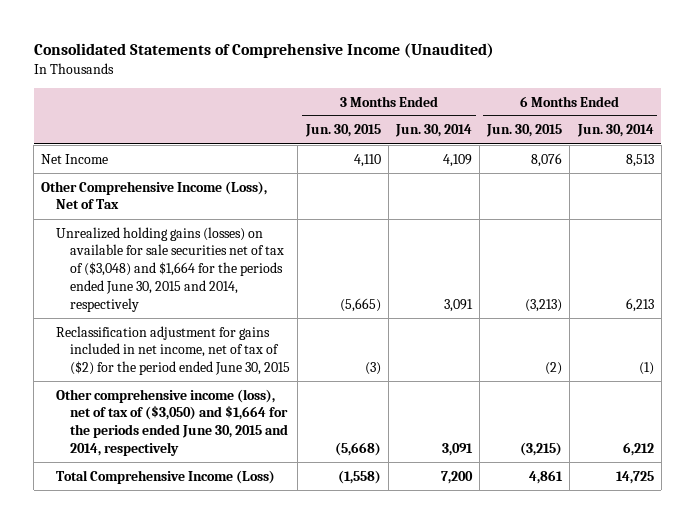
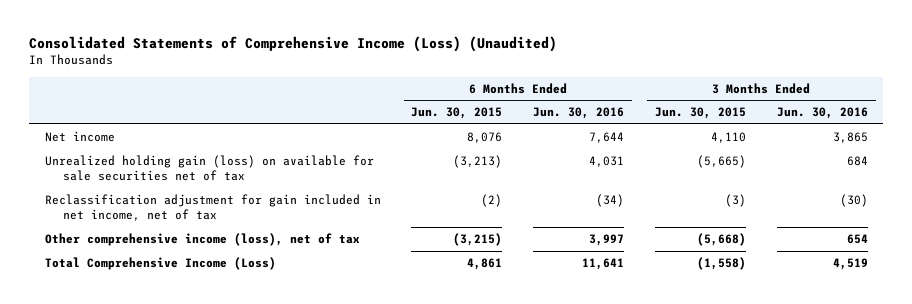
[33,43,494,59] Consolidated Statements of Comprehensive Income (Unaudited) -> [29,36,558,53] Consolidated Statements of Comprehensive Income (Loss) (Unaudited)
[394,124,472,138] Jun. 30, 2014 -> none
[576,124,654,138] Jun. 30, 2014 -> none
none -> [533,107,625,120] Jun. 30, 2016
none -> [776,107,868,120] Jun. 30, 2016
[41,180,268,210] Other Comprehensive Income (Loss), Net of Tax -> none
[41,153,109,164] Net Income -> [44,131,115,143] Net income
[55,226,285,312] Unrealized holding gains (losses) on available for sale securities net of tax of ($3,048) and $1,664 for the periods ended June 30, 2015 and 2014, respectively -> [44,155,374,182] Unrealized holding gain (loss) on available for sale securities net of tax
[55,325,291,376] Reclassification adjustment for gains included in net income, net of tax of ($2) for the period ended June 30, 2015 -> [44,194,381,222] Reclassification adjustment for gain included in net income, net of tax
[55,388,289,457] Other comprehensive income (loss), net of tax of ($3,050) and $1,664 for the periods ended June 30, 2015 and 2014, respectively -> [44,233,360,247] Other comprehensive income (loss), net of tax

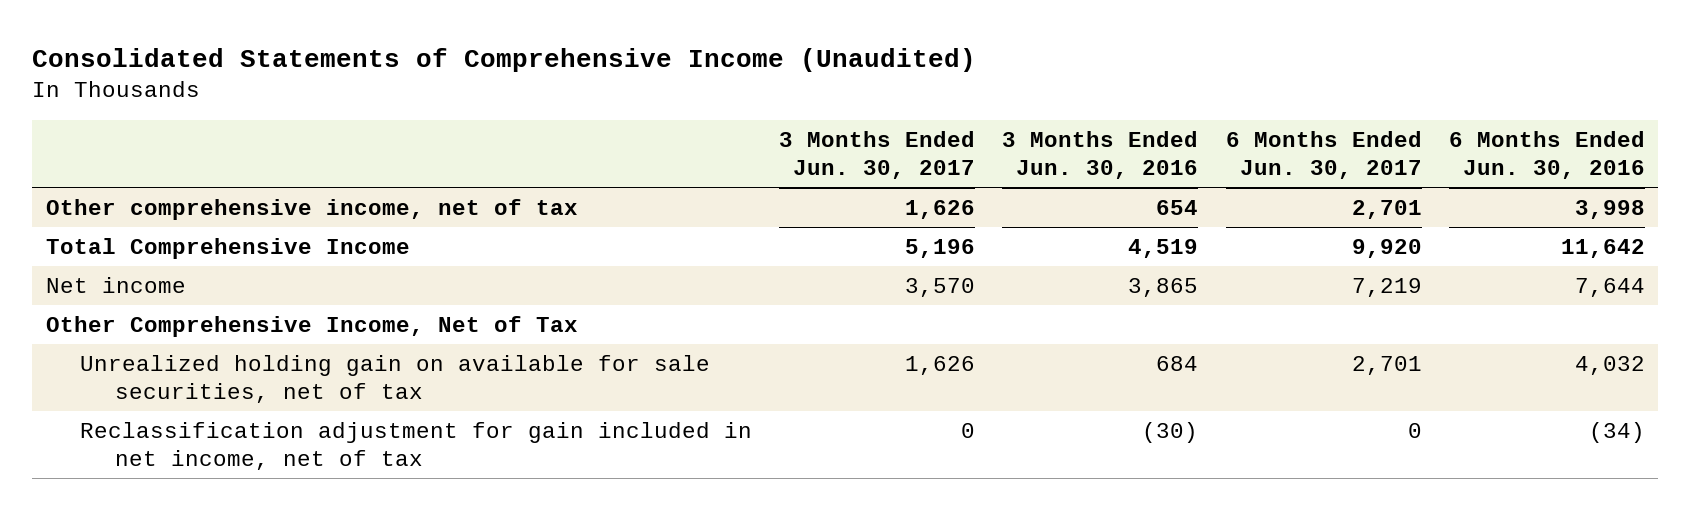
[29,36,558,53] Consolidated Statements of Comprehensive Income (Loss) (Unaudited) -> [32,48,977,73] Consolidated Statements of Comprehensive Income (Unaudited)
[411,107,503,120] Jun. 30, 2015 -> none
[655,107,747,120] Jun. 30, 2015 -> none
none -> [779,130,976,180] 3 Months Ended Jun. 30, 2017
none -> [1225,130,1422,180] 6 Months Ended Jun. 30, 2017
none -> [45,198,578,220] Other comprehensive income, net of tax
none -> [45,237,410,259] Total Comprehensive Income
none -> [45,315,578,337] Other Comprehensive Income, Net of Tax
[44,155,374,182] Unrealized holding gain (loss) on available for sale securities net of tax -> [80,354,711,404] Unrealized holding gain on available for sale securities, net of tax
[589,156,625,168] 4,031 -> [1574,355,1645,375] 4,032
[44,233,360,247] Other comprehensive income (loss), net of tax -> none
[44,257,276,271] Total Comprehensive Income (Loss) -> none

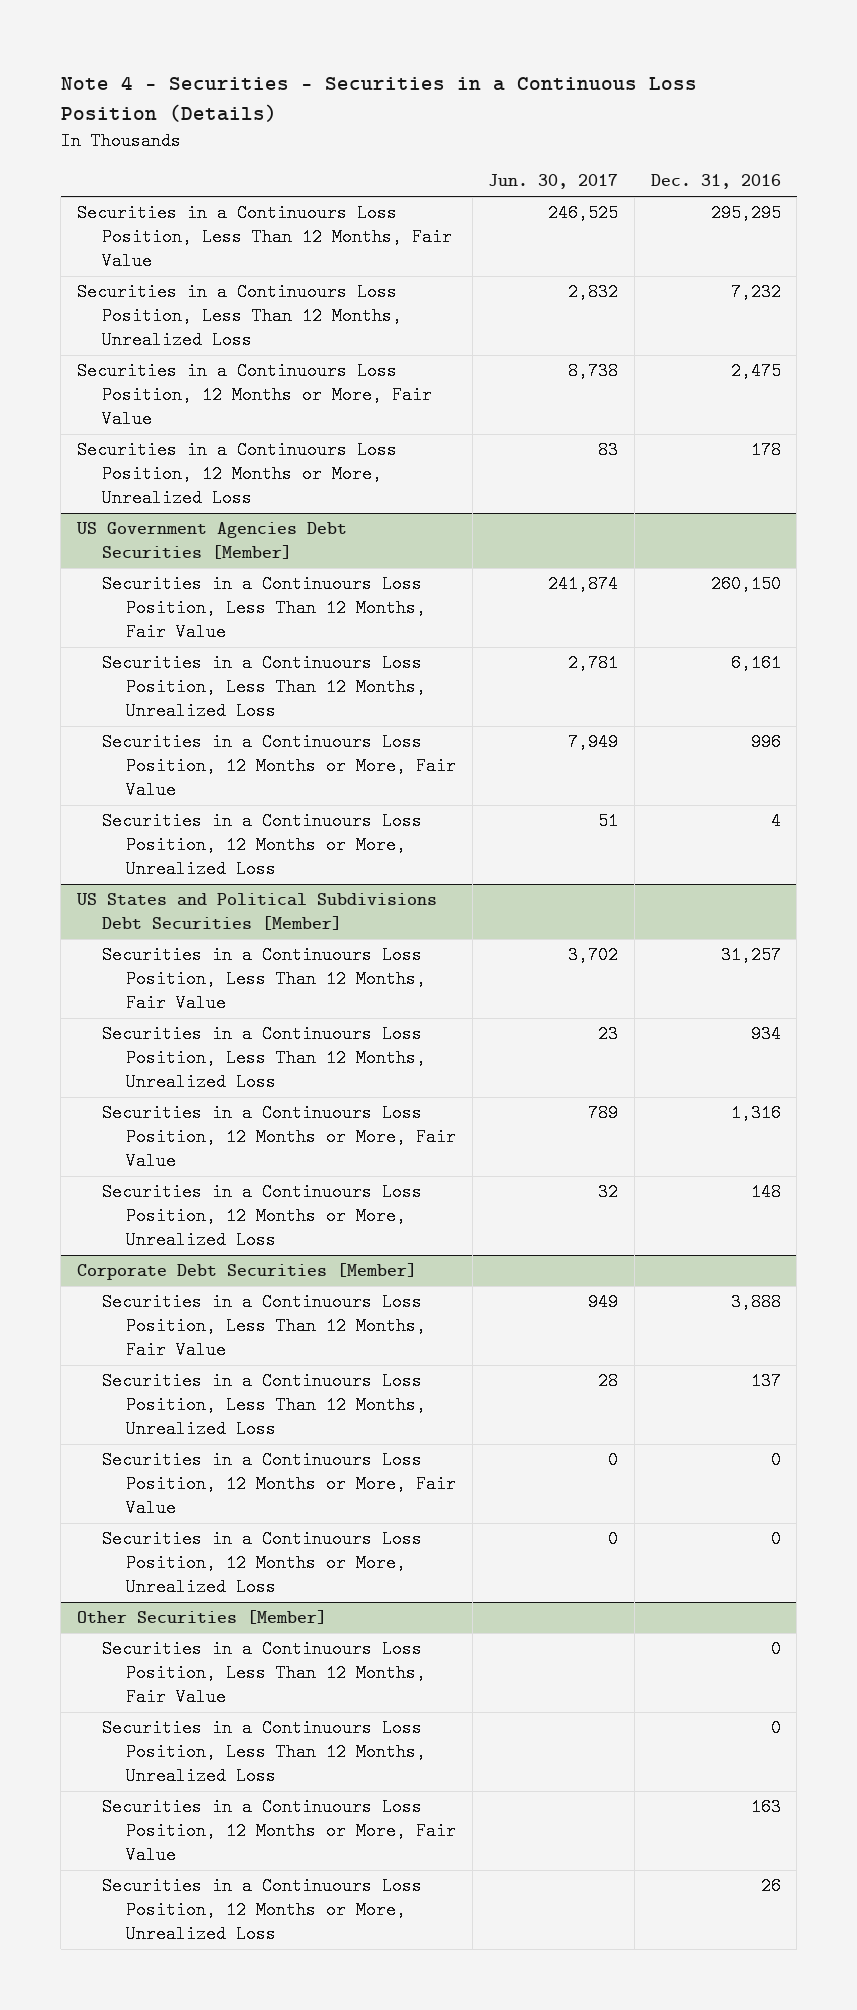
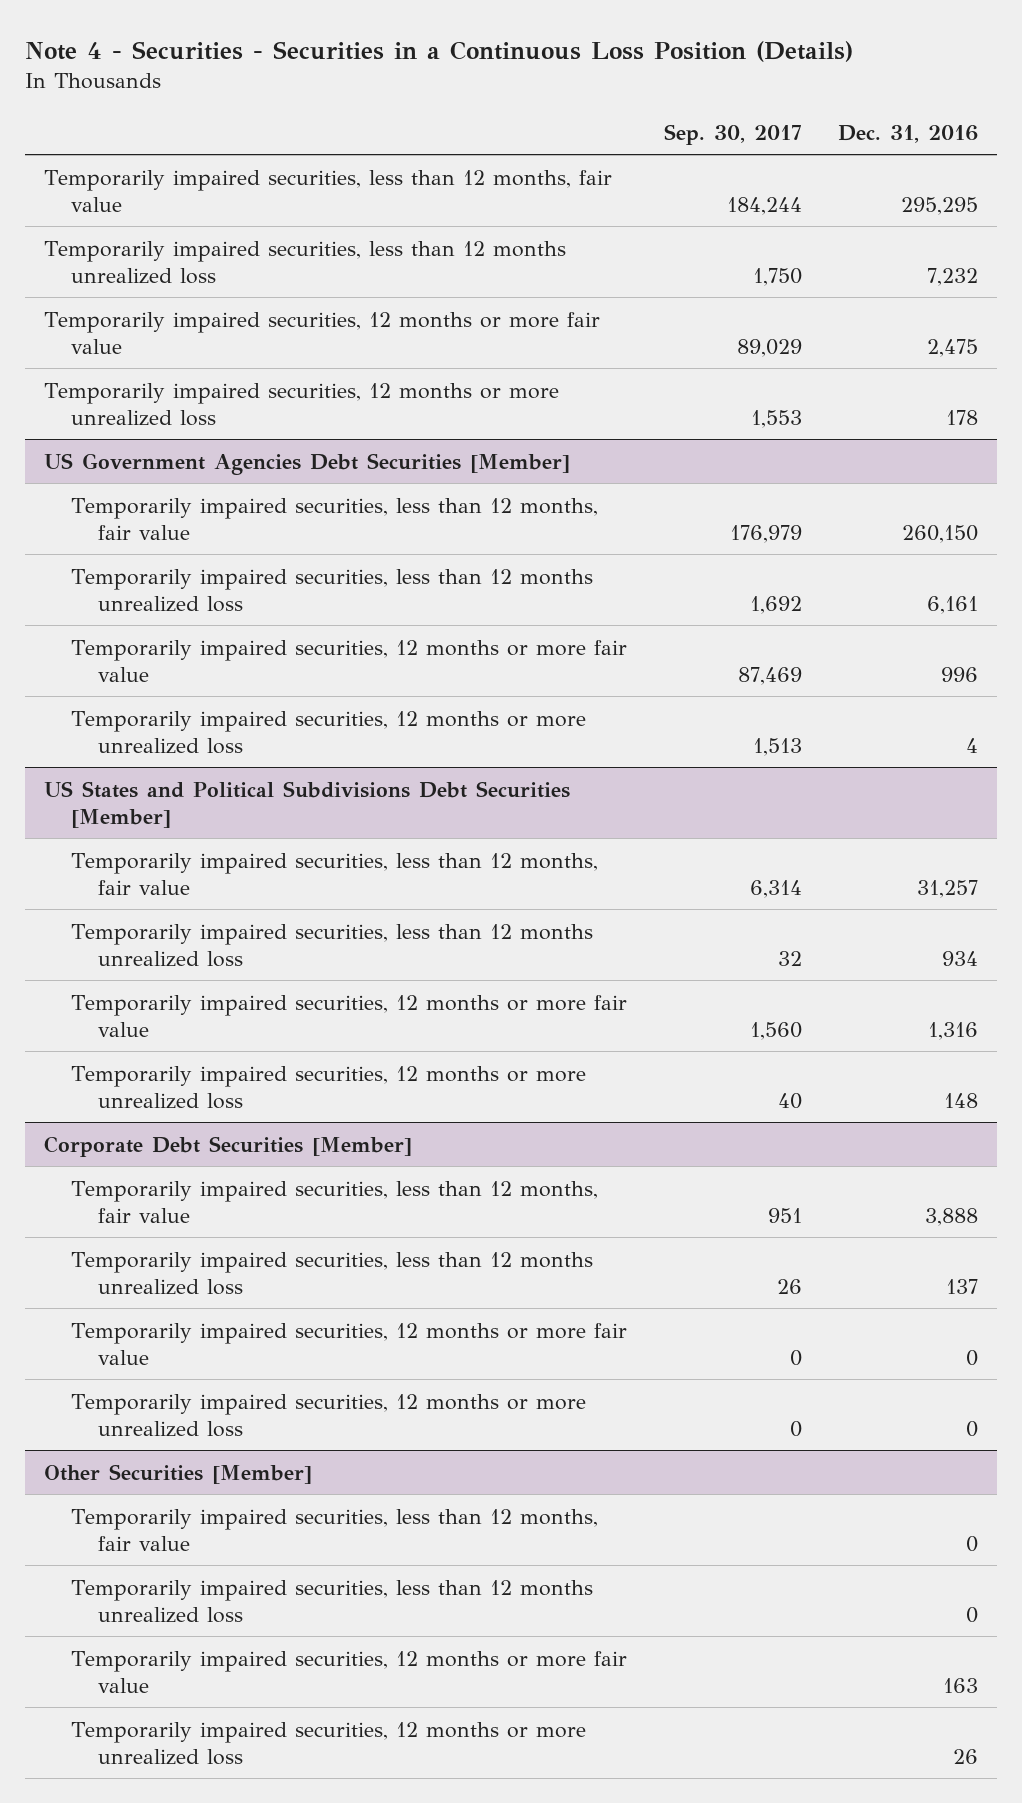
[488,174,619,190] Jun. 30, 2017 -> none
none -> [663,123,802,145] Sep. 30, 2017
[76,204,452,271] Securities in a Continuours Loss Position, Less Than 12 Months, Fair Value -> [43,169,612,212] Temporarily impaired securities, less than 12 months, fair value
[76,283,402,350] Securities in a Continuours Loss Position, Less Than 12 Months, Unrealized Loss -> [43,240,566,284] Temporarily impaired securities, less than 12 months unrealized loss
[76,362,432,429] Securities in a Continuours Loss Position, 12 Months or More, Fair Value -> [43,311,600,354] Temporarily impaired securities, 12 months or more fair value
[76,441,397,508] Securities in a Continuours Loss Position, 12 Months or More, Unrealized Loss -> [43,382,559,426] Temporarily impaired securities, 12 months or more unrealized loss
[101,575,427,642] Securities in a Continuours Loss Position, Less Than 12 Months, Fair Value -> [70,497,598,540] Temporarily impaired securities, less than 12 months, fair value
[101,654,427,721] Securities in a Continuours Loss Position, Less Than 12 Months, Unrealized Loss -> [70,568,593,612] Temporarily impaired securities, less than 12 months unrealized loss
[101,733,457,800] Securities in a Continuours Loss Position, 12 Months or More, Fair Value -> [70,639,627,682] Temporarily impaired securities, 12 months or more fair value
[101,812,422,879] Securities in a Continuours Loss Position, 12 Months or More, Unrealized Loss -> [70,710,586,754] Temporarily impaired securities, 12 months or more unrealized loss
[101,946,427,1013] Securities in a Continuours Loss Position, Less Than 12 Months, Fair Value -> [70,852,598,895] Temporarily impaired securities, less than 12 months, fair value
[101,1025,427,1092] Securities in a Continuours Loss Position, Less Than 12 Months, Unrealized Loss -> [70,923,593,967] Temporarily impaired securities, less than 12 months unrealized loss
[101,1104,457,1171] Securities in a Continuours Loss Position, 12 Months or More, Fair Value -> [70,994,627,1037] Temporarily impaired securities, 12 months or more fair value
[101,1183,422,1250] Securities in a Continuours Loss Position, 12 Months or More, Unrealized Loss -> [70,1065,586,1109] Temporarily impaired securities, 12 months or more unrealized loss
[101,1293,427,1360] Securities in a Continuours Loss Position, Less Than 12 Months, Fair Value -> [70,1180,598,1223] Temporarily impaired securities, less than 12 months, fair value
[101,1372,427,1439] Securities in a Continuours Loss Position, Less Than 12 Months, Unrealized Loss -> [70,1251,593,1295] Temporarily impaired securities, less than 12 months unrealized loss
[101,1451,457,1518] Securities in a Continuours Loss Position, 12 Months or More, Fair Value -> [70,1322,627,1365] Temporarily impaired securities, 12 months or more fair value
[101,1530,422,1597] Securities in a Continuours Loss Position, 12 Months or More, Unrealized Loss -> [70,1393,586,1437] Temporarily impaired securities, 12 months or more unrealized loss
[101,1640,427,1707] Securities in a Continuours Loss Position, Less Than 12 Months, Fair Value -> [70,1508,598,1551] Temporarily impaired securities, less than 12 months, fair value
[101,1719,427,1786] Securities in a Continuours Loss Position, Less Than 12 Months, Unrealized Loss -> [70,1579,593,1623] Temporarily impaired securities, less than 12 months unrealized loss
[101,1798,457,1865] Securities in a Continuours Loss Position, 12 Months or More, Fair Value -> [70,1650,627,1693] Temporarily impaired securities, 12 months or more fair value
[101,1877,422,1944] Securities in a Continuours Loss Position, 12 Months or More, Unrealized Loss -> [70,1721,586,1765] Temporarily impaired securities, 12 months or more unrealized loss

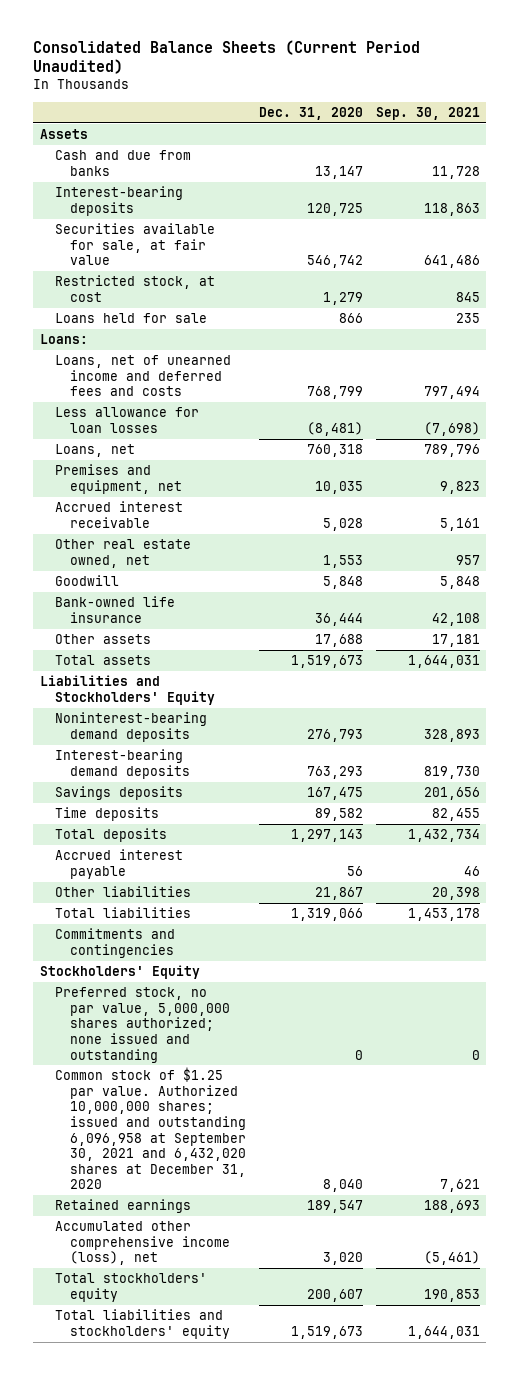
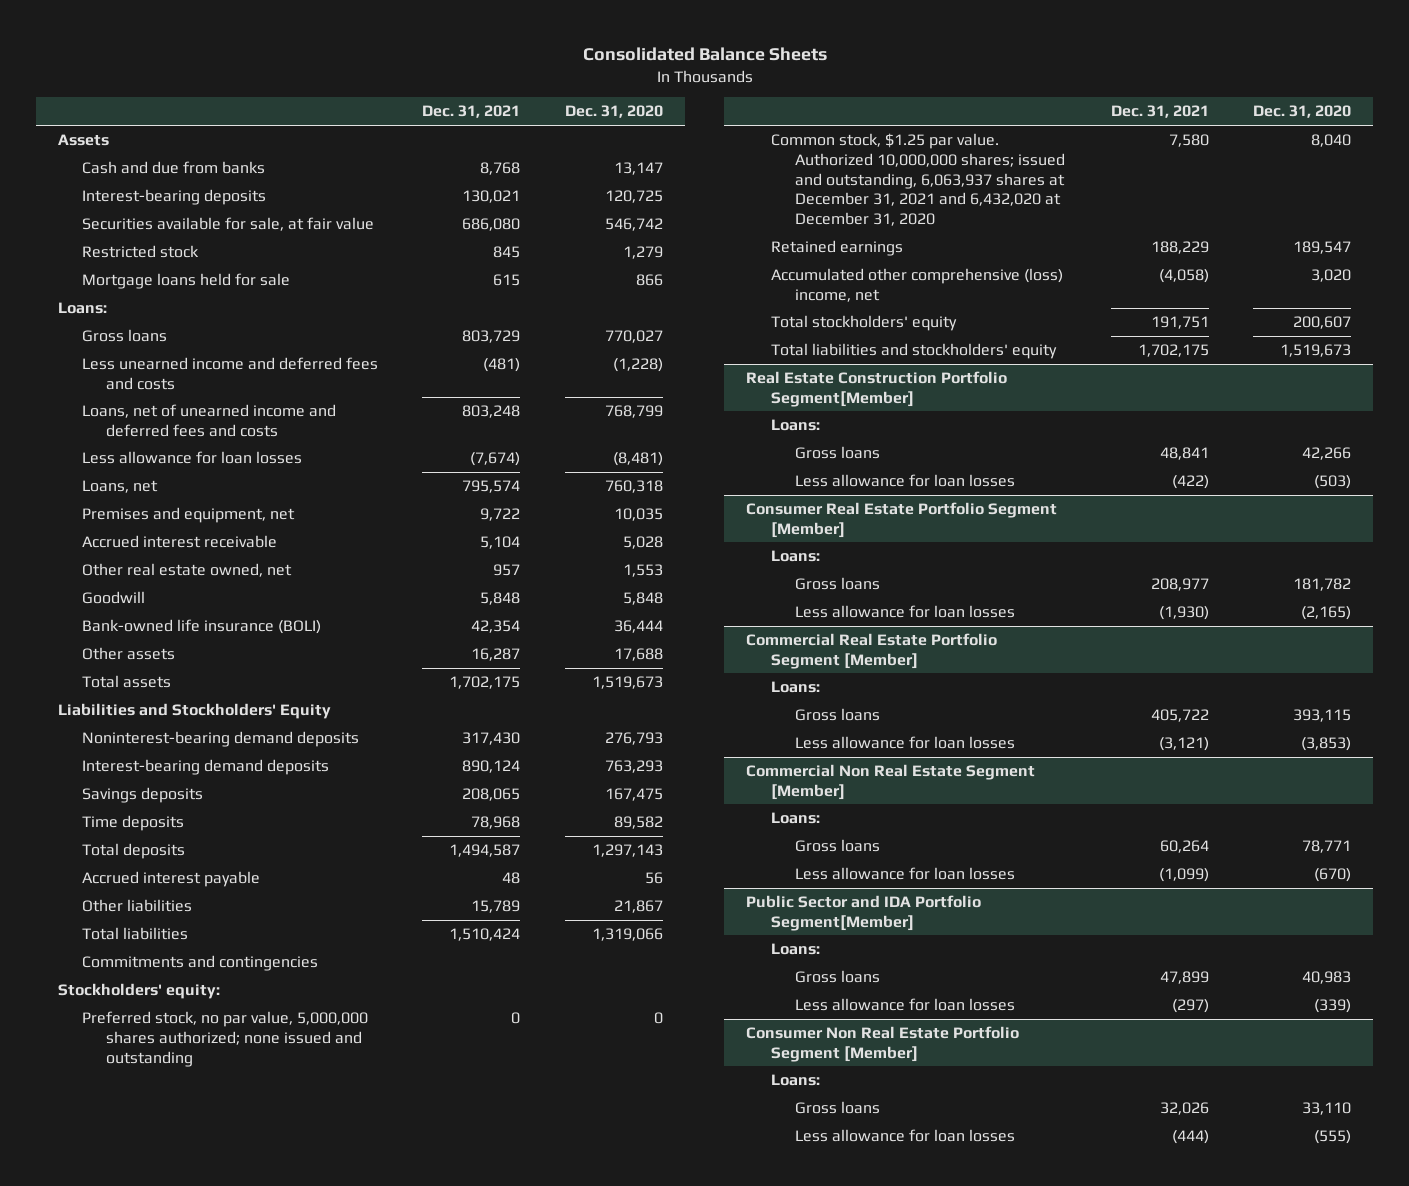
[33,39,421,75] Consolidated Balance Sheets (Current Period Unaudited) -> [582,47,827,62] Consolidated Balance Sheets
[375,107,480,121] Sep. 30, 2021 -> none
none -> [422,105,521,119] Dec. 31, 2021
[54,275,215,302] Restricted stock, at cost -> [82,244,200,258] Restricted stock
[54,313,207,324] Loans held for sale -> [82,272,291,289] Mortgage loans held for sale
none -> [82,328,168,342] Gross loans
none -> [82,356,379,390] Less unearned income and deferred fees and costs
[54,596,175,623] Bank-owned life insurance -> [82,618,322,634] Bank-owned life insurance (BOLI)
[39,965,200,980] Stockholders' Equity -> [58,982,221,999] Stockholders' equity:
[54,1067,247,1190] Common stock of $1.25 par value. Authorized 10,000,000 shares; issued and outstanding 6,096,958 at September 30, 2021 and 6,432,020 shares at December 31, 2020 -> [770,132,1065,227] Common stock, $1.25 par value. Authorized 10,000,000 shares; issued and outstanding, 6,063,937 shares at December 31, 2021 and 6,432,020 at December 31, 2020
[54,1221,231,1266] Accumulated other comprehensive income (loss), net -> [770,267,1063,302] Accumulated other comprehensive (loss) income, net
none -> [746,370,1008,407] Real Estate Construction Portfolio Segment[Member]
none -> [770,418,820,431] Loans:
none -> [794,445,880,459] Gross loans
none -> [794,473,1015,487] Less allowance for loan losses
none -> [746,501,1058,538] Consumer Real Estate Portfolio Segment [Member]
none -> [770,549,820,562] Loans:
none -> [794,576,880,590] Gross loans
none -> [794,604,1015,618] Less allowance for loan losses
none -> [746,632,998,669] Commercial Real Estate Portfolio Segment [Member]
none -> [770,680,820,693] Loans:
none -> [794,707,880,721] Gross loans
none -> [794,735,1015,749] Less allowance for loan losses
none -> [746,763,1036,800] Commercial Non Real Estate Segment [Member]
none -> [770,811,820,824] Loans:
none -> [794,838,880,852] Gross loans
none -> [794,866,1015,880] Less allowance for loan losses
none -> [746,894,982,931] Public Sector and IDA Portfolio Segment[Member]
none -> [770,942,820,955] Loans:
none -> [794,969,880,983] Gross loans
none -> [794,997,1015,1011] Less allowance for loan losses
none -> [746,1025,1020,1062] Consumer Non Real Estate Portfolio Segment [Member]
none -> [770,1073,820,1086] Loans:
none -> [794,1100,880,1114] Gross loans
none -> [794,1128,1015,1142] Less allowance for loan losses

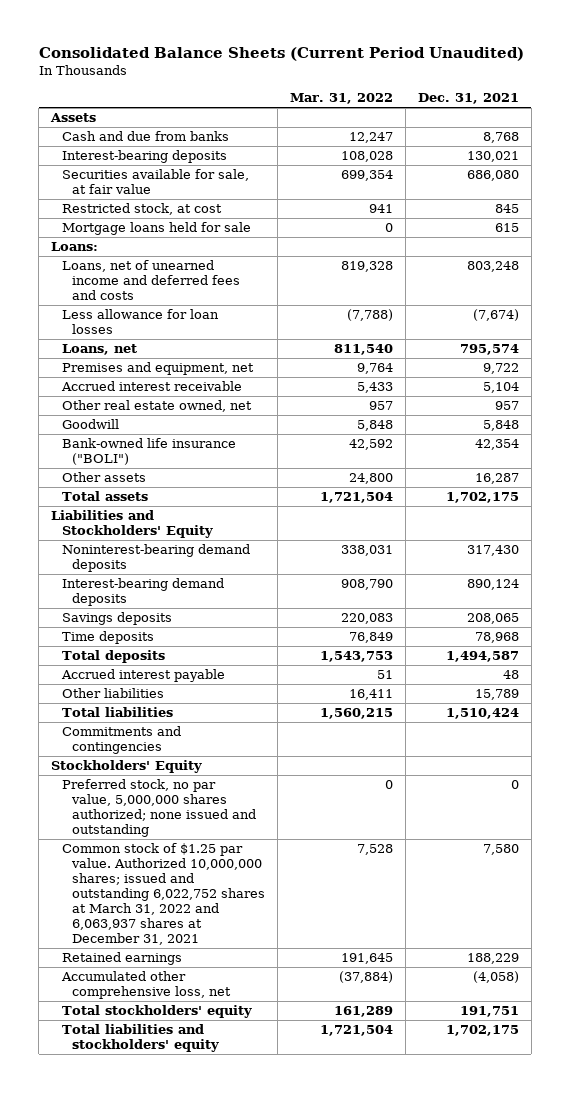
[582,47,827,62] Consolidated Balance Sheets -> [38,47,524,62] Consolidated Balance Sheets (Current Period Unaudited)
[564,105,663,119] Dec. 31, 2020 -> none
none -> [290,93,394,105] Mar. 31, 2022
[82,244,200,258] Restricted stock -> [61,203,222,216] Restricted stock, at cost
[82,328,168,342] Gross loans -> none
[82,356,379,390] Less unearned income and deferred fees and costs -> none
[82,618,322,634] Bank-owned life insurance (BOLI) -> [61,438,236,466] Bank-owned life insurance ("BOLI")
[58,982,221,999] Stockholders' equity: -> [50,760,202,774] Stockholders' Equity
[770,132,1065,227] Common stock, $1.25 par value. Authorized 10,000,000 shares; issued and outstanding, 6,063,937 shares at December 31, 2021 and 6,432,020 at December 31, 2020 -> [61,843,266,945] Common stock of $1.25 par value. Authorized 10,000,000 shares; issued and outstanding 6,022,752 shares at March 31, 2022 and 6,063,937 shares at December 31, 2021
[770,267,1063,302] Accumulated other comprehensive (loss) income, net -> [60,971,232,1000] Accumulated other comprehensive loss, net
[746,370,1008,407] Real Estate Construction Portfolio Segment[Member] -> none
[770,418,820,431] Loans: -> none
[794,445,880,459] Gross loans -> none
[794,473,1015,487] Less allowance for loan losses -> none
[746,501,1058,538] Consumer Real Estate Portfolio Segment [Member] -> none
[770,549,820,562] Loans: -> none
[794,576,880,590] Gross loans -> none
[794,604,1015,618] Less allowance for loan losses -> none
[746,632,998,669] Commercial Real Estate Portfolio Segment [Member] -> none
[770,680,820,693] Loans: -> none
[794,707,880,721] Gross loans -> none
[794,735,1015,749] Less allowance for loan losses -> none
[746,763,1036,800] Commercial Non Real Estate Segment [Member] -> none
[770,811,820,824] Loans: -> none
[794,838,880,852] Gross loans -> none
[794,866,1015,880] Less allowance for loan losses -> none
[746,894,982,931] Public Sector and IDA Portfolio Segment[Member] -> none
[770,942,820,955] Loans: -> none
[794,969,880,983] Gross loans -> none
[794,997,1015,1011] Less allowance for loan losses -> none
[746,1025,1020,1062] Consumer Non Real Estate Portfolio Segment [Member] -> none
[770,1073,820,1086] Loans: -> none
[794,1100,880,1114] Gross loans -> none
[794,1128,1015,1142] Less allowance for loan losses -> none

